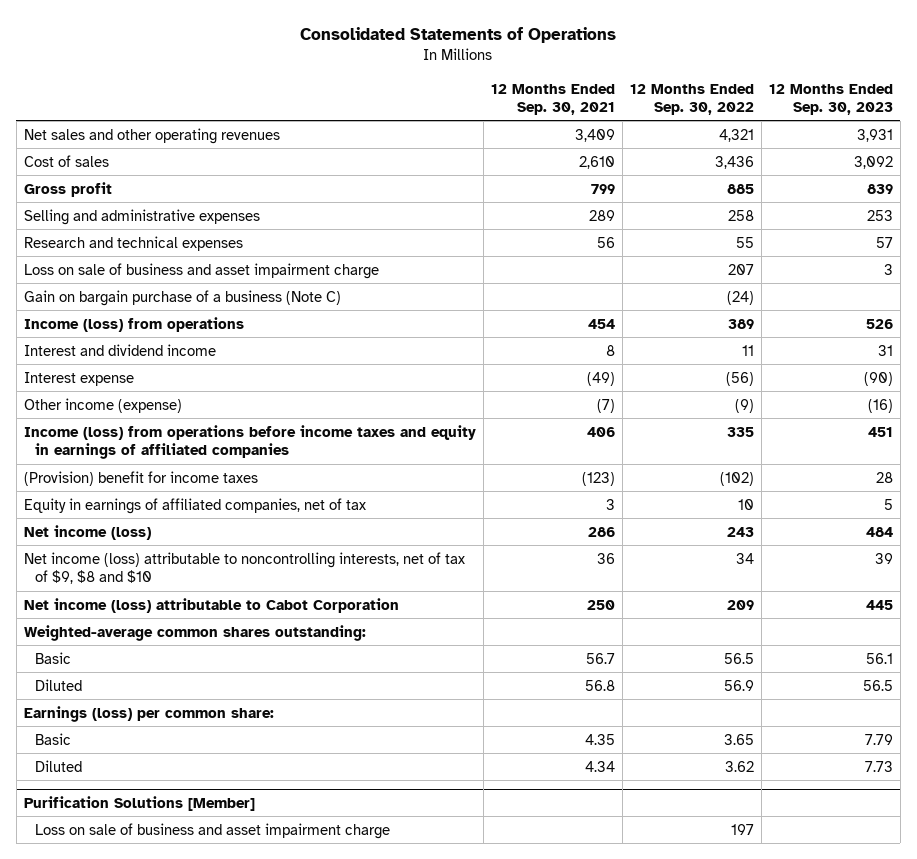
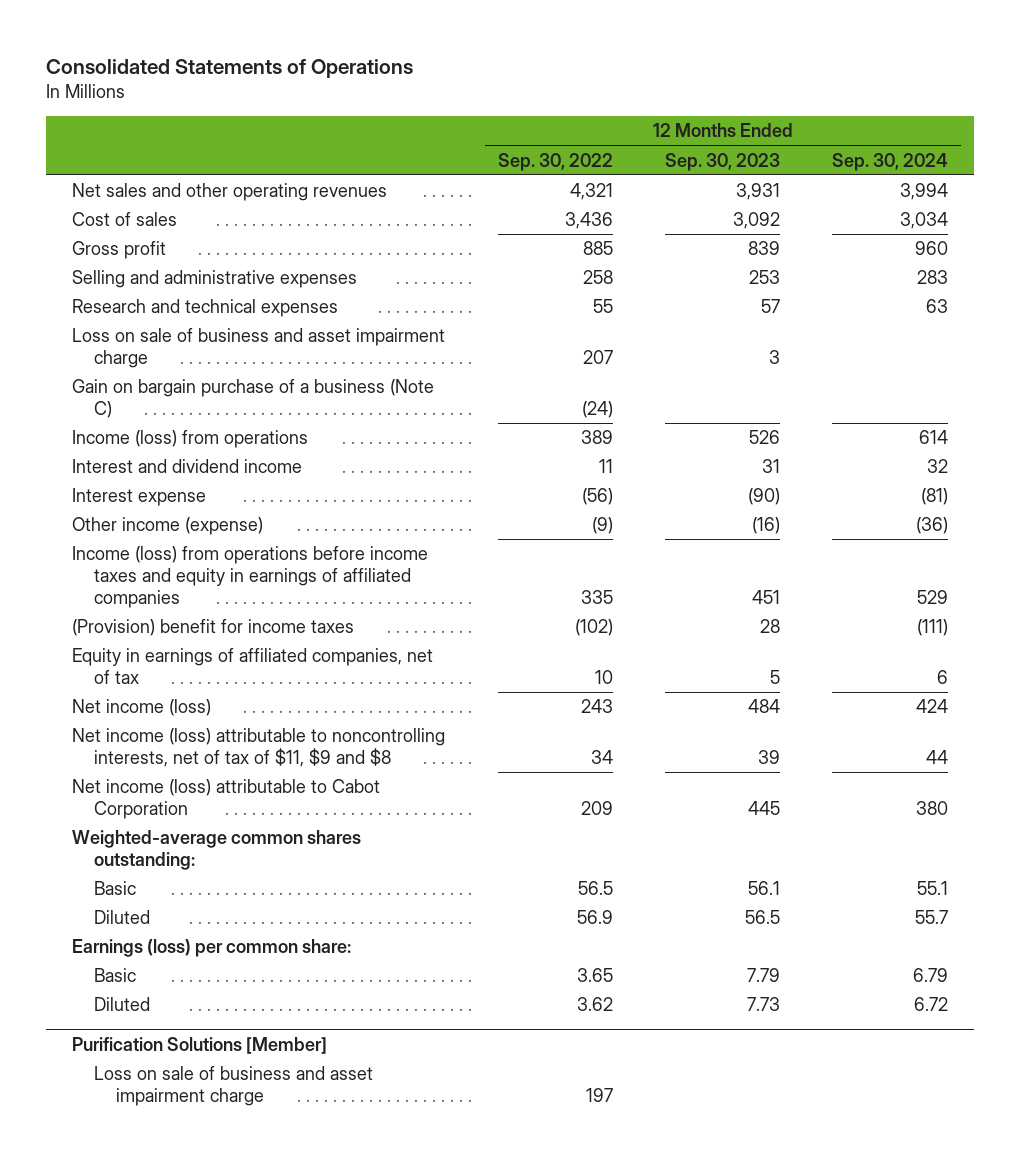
[490,83,615,115] 12 Months Ended Sep. 30, 2021 -> none
none -> [832,152,949,171] Sep. 30, 2024
[23,551,465,584] Net income (loss) attributable to noncontrolling interests, net of tax of $9, $8 and $10 -> [72,728,446,768] Net income (loss) attributable to noncontrolling interests, net of tax of $11, $9 and $8

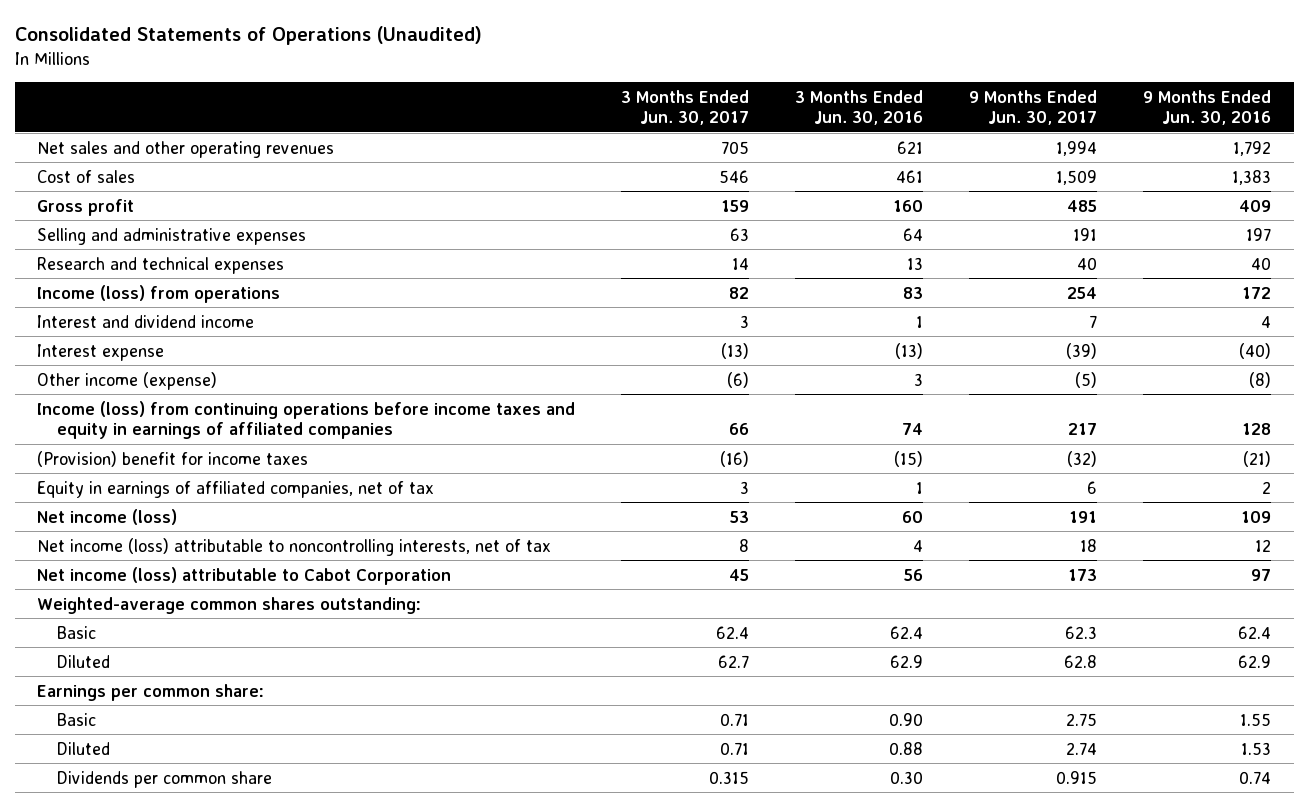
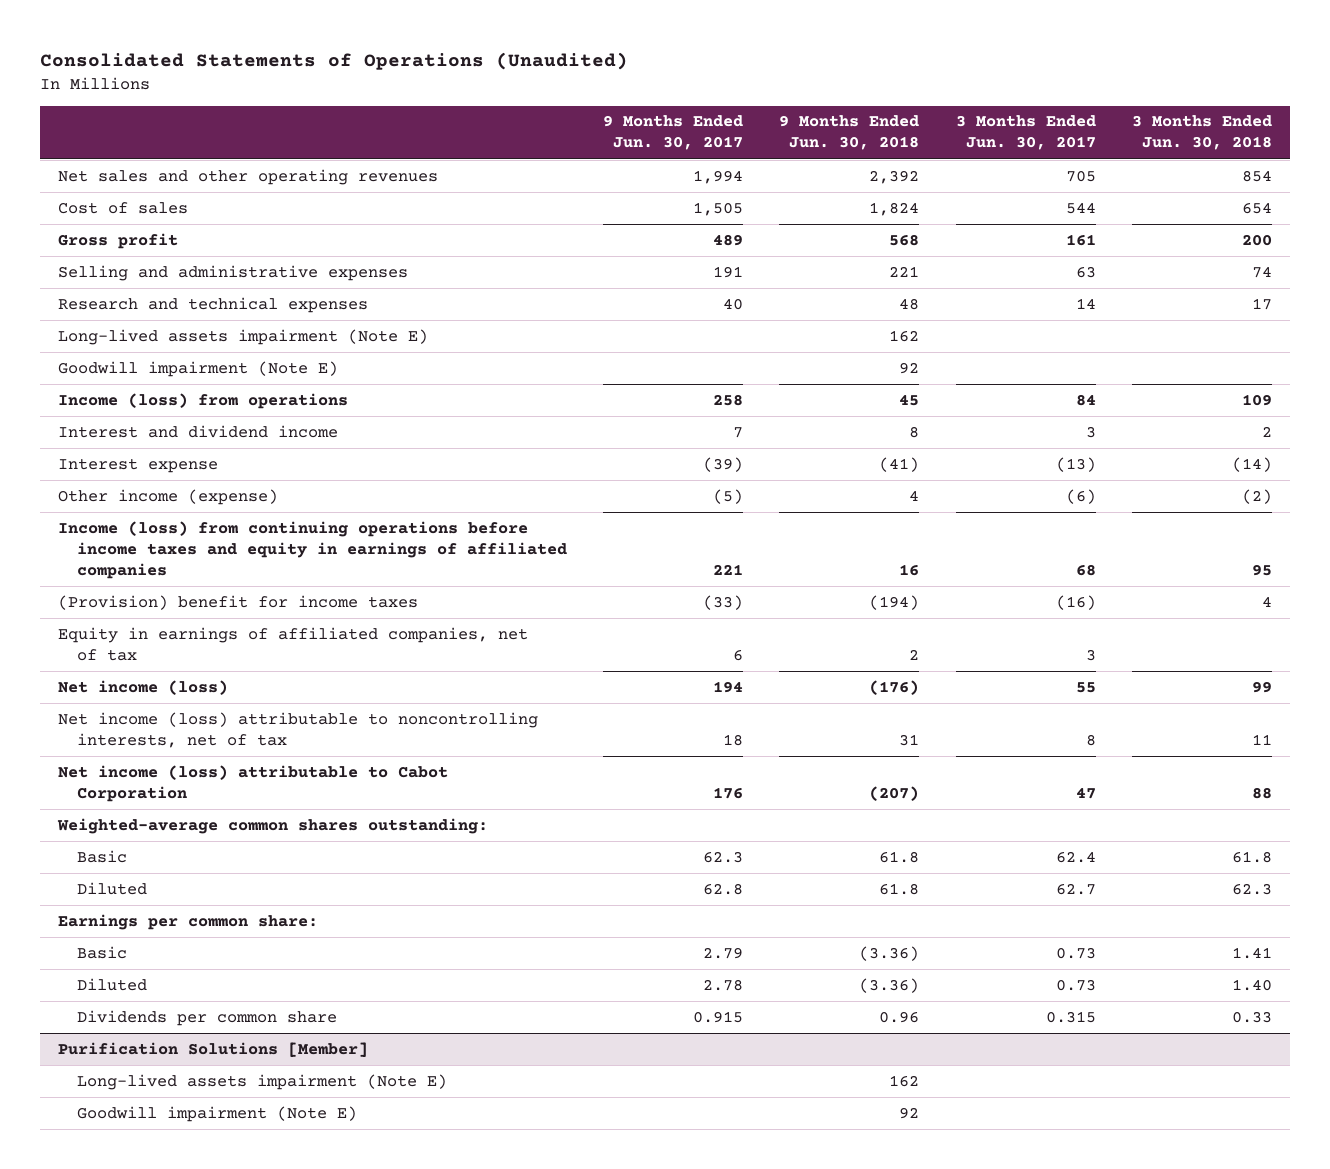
[795,89,924,125] 3 Months Ended Jun. 30, 2016 -> none
[1142,89,1271,125] 9 Months Ended Jun. 30, 2016 -> none
none -> [779,115,920,151] 9 Months Ended Jun. 30, 2018
none -> [1132,115,1273,151] 3 Months Ended Jun. 30, 2018
[719,169,750,183] 546 -> [1065,201,1096,214] 544
[1056,169,1098,185] 1,509 -> [692,201,743,216] 1,505
[721,199,750,212] 159 -> [1065,233,1096,246] 161
[1067,199,1098,212] 485 -> [712,233,743,246] 489
none -> [58,328,429,345] Long-lived assets impairment (Note E)
none -> [58,360,339,377] Goodwill impairment (Note E)
[729,286,750,299] 82 -> [1075,393,1096,406] 84
[1067,286,1098,299] 254 -> [712,393,743,406] 258
[729,422,750,435] 66 -> [1075,563,1096,576] 68
[1068,422,1098,435] 217 -> [712,563,743,575] 221
[1067,450,1098,467] (32) -> [702,594,743,610] (33)
[730,510,750,523] 53 -> [1075,681,1096,693] 55
[1069,510,1098,523] 191 -> [712,680,743,693] 194
[729,568,750,581] 45 -> [1075,786,1096,799] 47
[1068,568,1098,581] 173 -> [712,786,743,799] 176
[720,712,750,726] 0.71 -> [1055,946,1096,959] 0.73
[1066,712,1098,726] 2.75 -> [702,946,743,959] 2.79
[720,741,750,755] 0.71 -> [1055,978,1096,991] 0.73
[1066,741,1098,755] 2.74 -> [702,978,743,991] 2.78
none -> [58,1041,369,1057] Purification Solutions [Member]
none -> [76,1073,447,1090] Long-lived assets impairment (Note E)
none -> [76,1105,357,1122] Goodwill impairment (Note E)

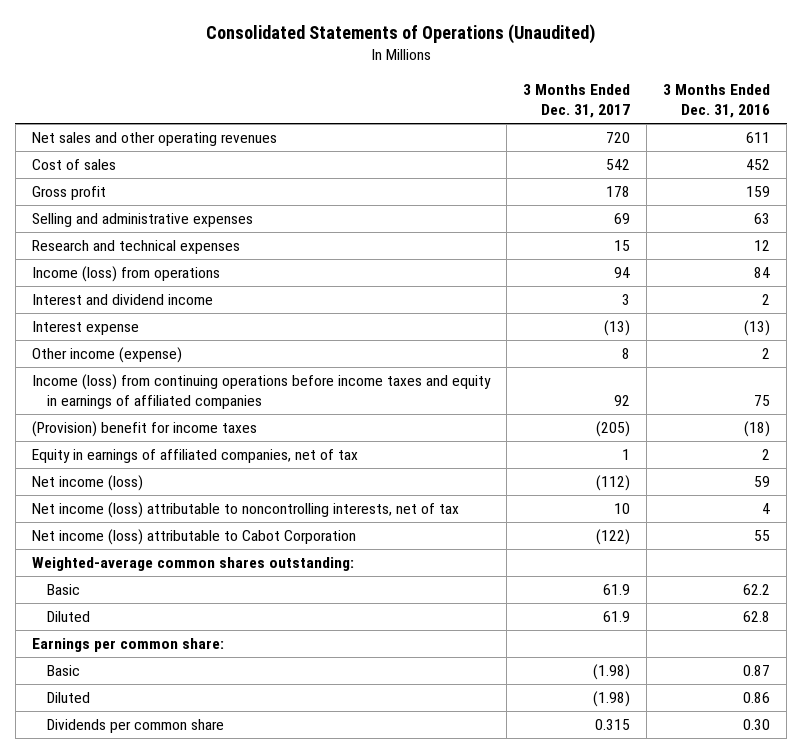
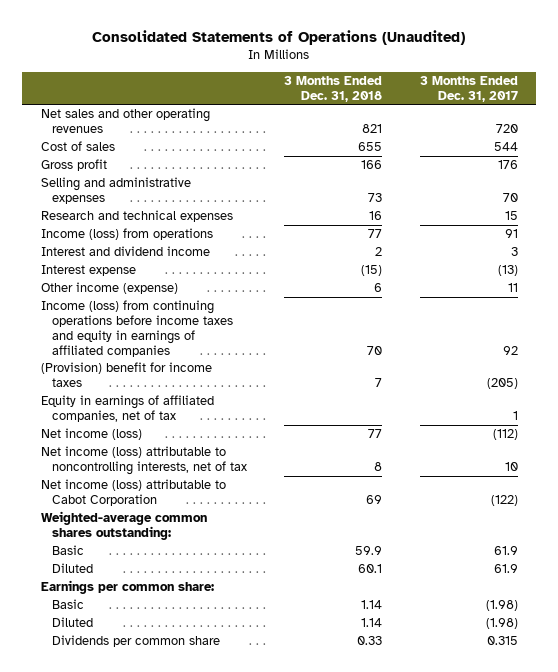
[663,84,771,118] 3 Months Ended Dec. 31, 2016 -> none
none -> [284,75,383,102] 3 Months Ended Dec. 31, 2018
[606,159,631,171] 542 -> [493,142,518,152] 544
[606,186,631,198] 178 -> [497,160,518,170] 176
[614,213,631,225] 69 -> [502,193,518,203] 70
[614,267,631,279] 94 -> [504,229,518,239] 91
[622,348,631,360] 8 -> [507,283,518,293] 11

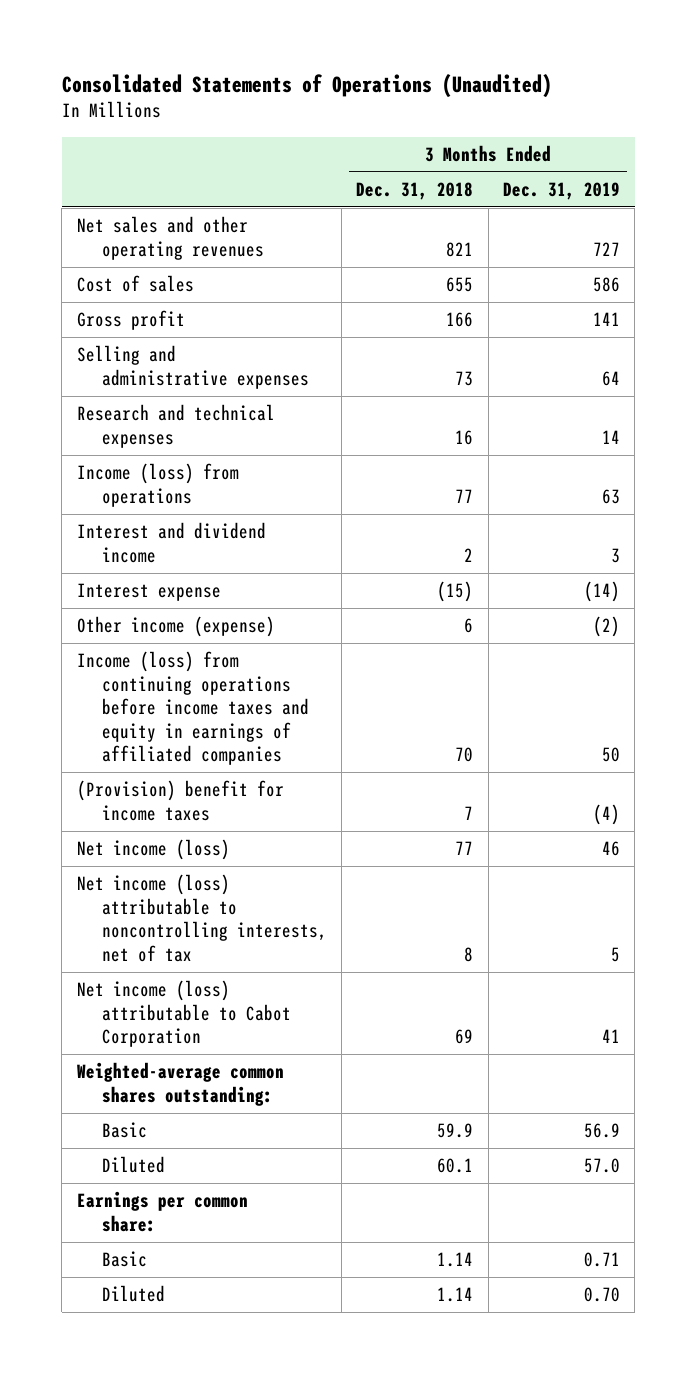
[419,75,518,102] 3 Months Ended Dec. 31, 2017 -> none
none -> [502,182,620,201] Dec. 31, 2019
[40,395,214,423] Equity in earnings of affiliated companies, net of tax -> none
[52,635,221,648] Dividends per common share -> none

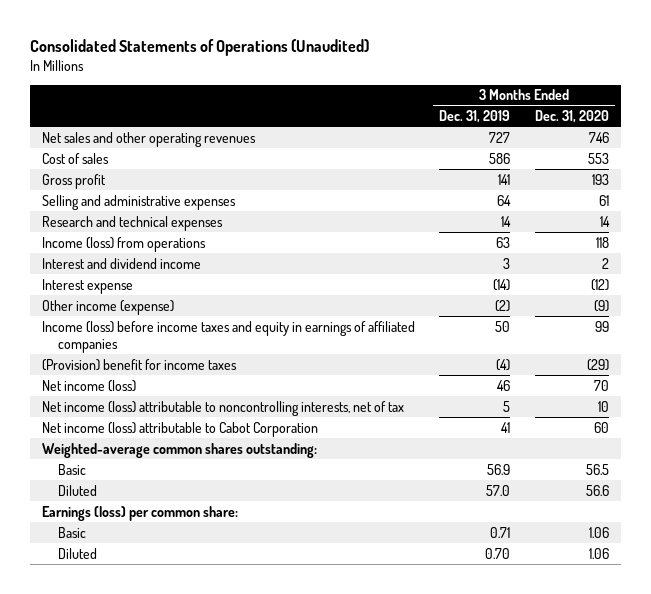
[356,182,474,201] Dec. 31, 2018 -> none
none -> [534,110,609,124] Dec. 31, 2020
[76,651,309,766] Income (loss) from continuing operations before income taxes and equity in earnings of affiliated companies -> [42,320,416,353] Income (loss) before income taxes and equity in earnings of affiliated companies
[76,1191,248,1232] Earnings per common share: -> [42,505,239,521] Earnings (loss) per common share:

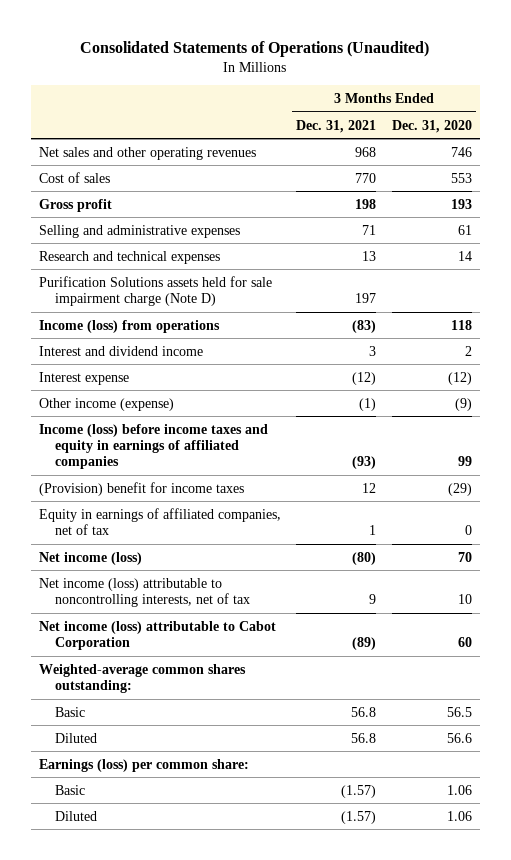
[439,110,511,124] Dec. 31, 2019 -> none
none -> [296,119,377,133] Dec. 31, 2021
none -> [38,275,272,307] Purification Solutions assets held for sale impairment charge (Note D)
none -> [38,507,281,536] Equity in earnings of affiliated companies, net of tax

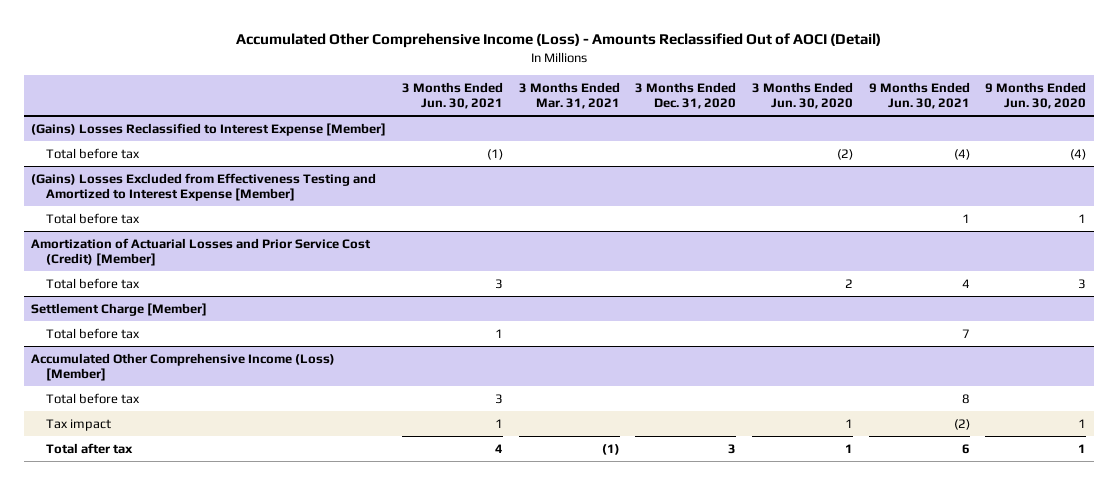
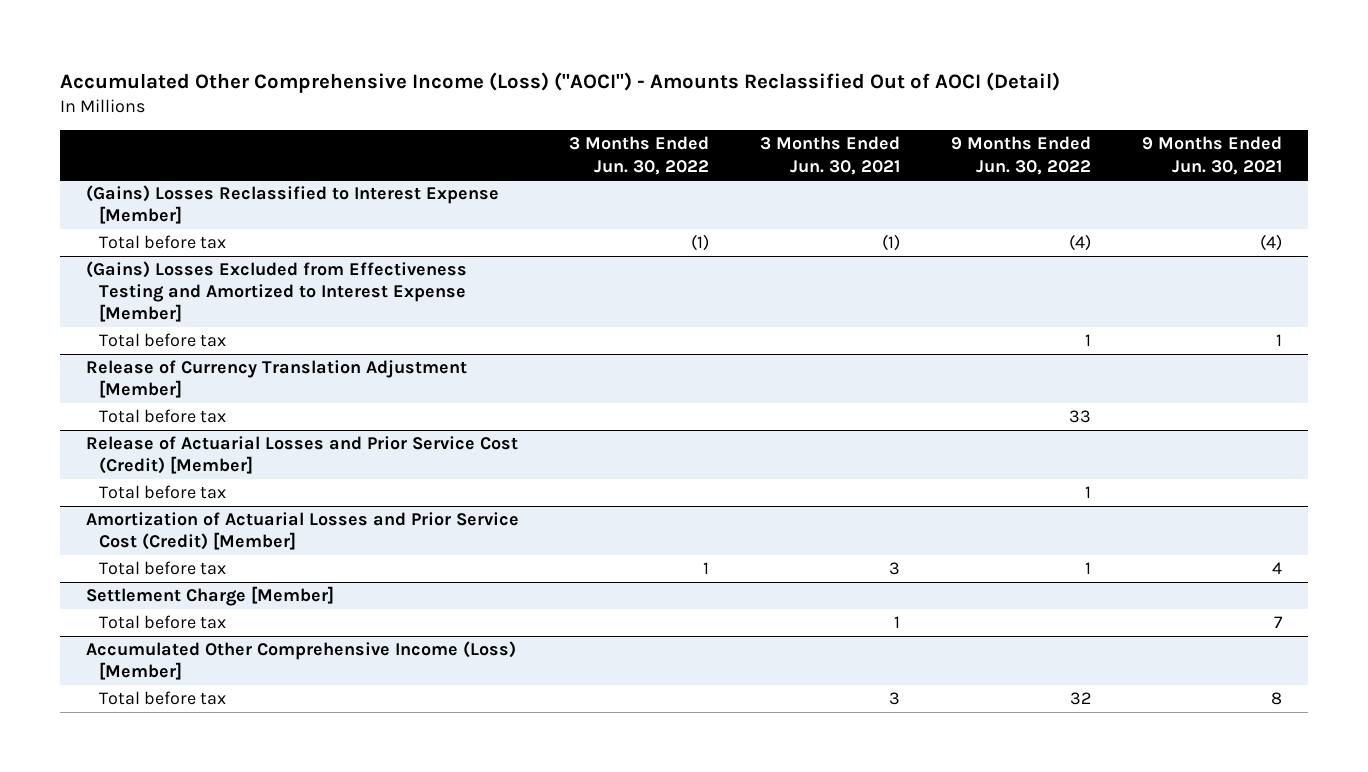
[235,33,881,49] Accumulated Other Comprehensive Income (Loss) - Amounts Reclassified Out of AOCI (Detail) -> [60,71,1061,93] Accumulated Other Comprehensive Income (Loss) ("AOCI") - Amounts Reclassified Out of AOCI (Detail)
[518,81,620,110] 3 Months Ended Mar. 31, 2021 -> none
[635,81,737,110] 3 Months Ended Dec. 31, 2020 -> none
[751,81,853,110] 3 Months Ended Jun. 30, 2020 -> none
[985,81,1087,110] 9 Months Ended Jun. 30, 2020 -> none
none -> [569,136,710,175] 3 Months Ended Jun. 30, 2022
none -> [951,136,1092,175] 9 Months Ended Jun. 30, 2022
none -> [85,360,467,399] Release of Currency Translation Adjustment [Member]
none -> [99,409,227,424] Total before tax
none -> [85,436,518,475] Release of Actuarial Losses and Prior Service Cost (Credit) [Member]
none -> [99,485,227,500] Total before tax
[45,418,111,431] Tax impact -> none
[45,442,133,454] Total after tax -> none

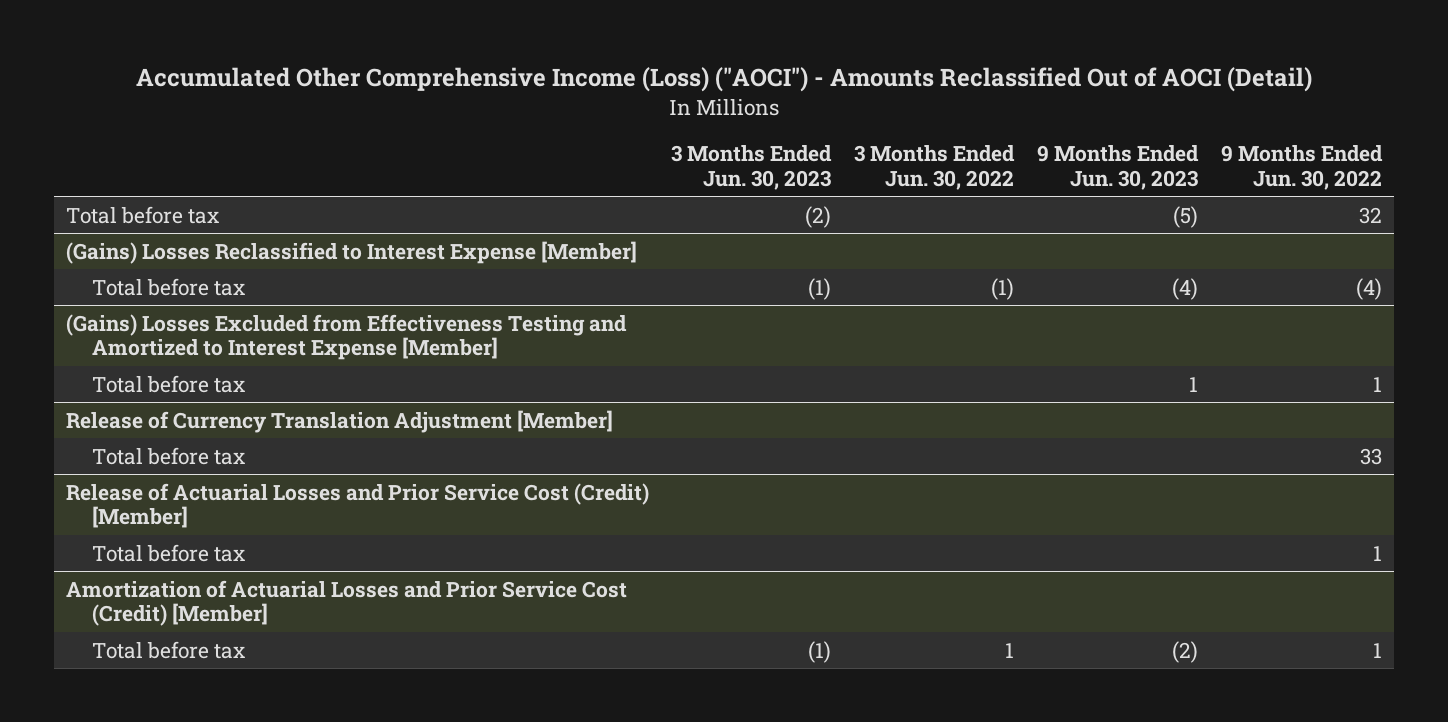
[760,136,901,175] 3 Months Ended Jun. 30, 2021 -> none
[1142,136,1283,175] 9 Months Ended Jun. 30, 2021 -> none
none -> [671,144,833,190] 3 Months Ended Jun. 30, 2023
none -> [1037,144,1200,190] 9 Months Ended Jun. 30, 2023
none -> [65,205,219,224] Total before tax
[85,586,334,607] Settlement Charge [Member] -> none
[99,615,227,630] Total before tax -> none
[85,641,516,681] Accumulated Other Comprehensive Income (Loss) [Member] -> none
[99,691,227,706] Total before tax -> none

